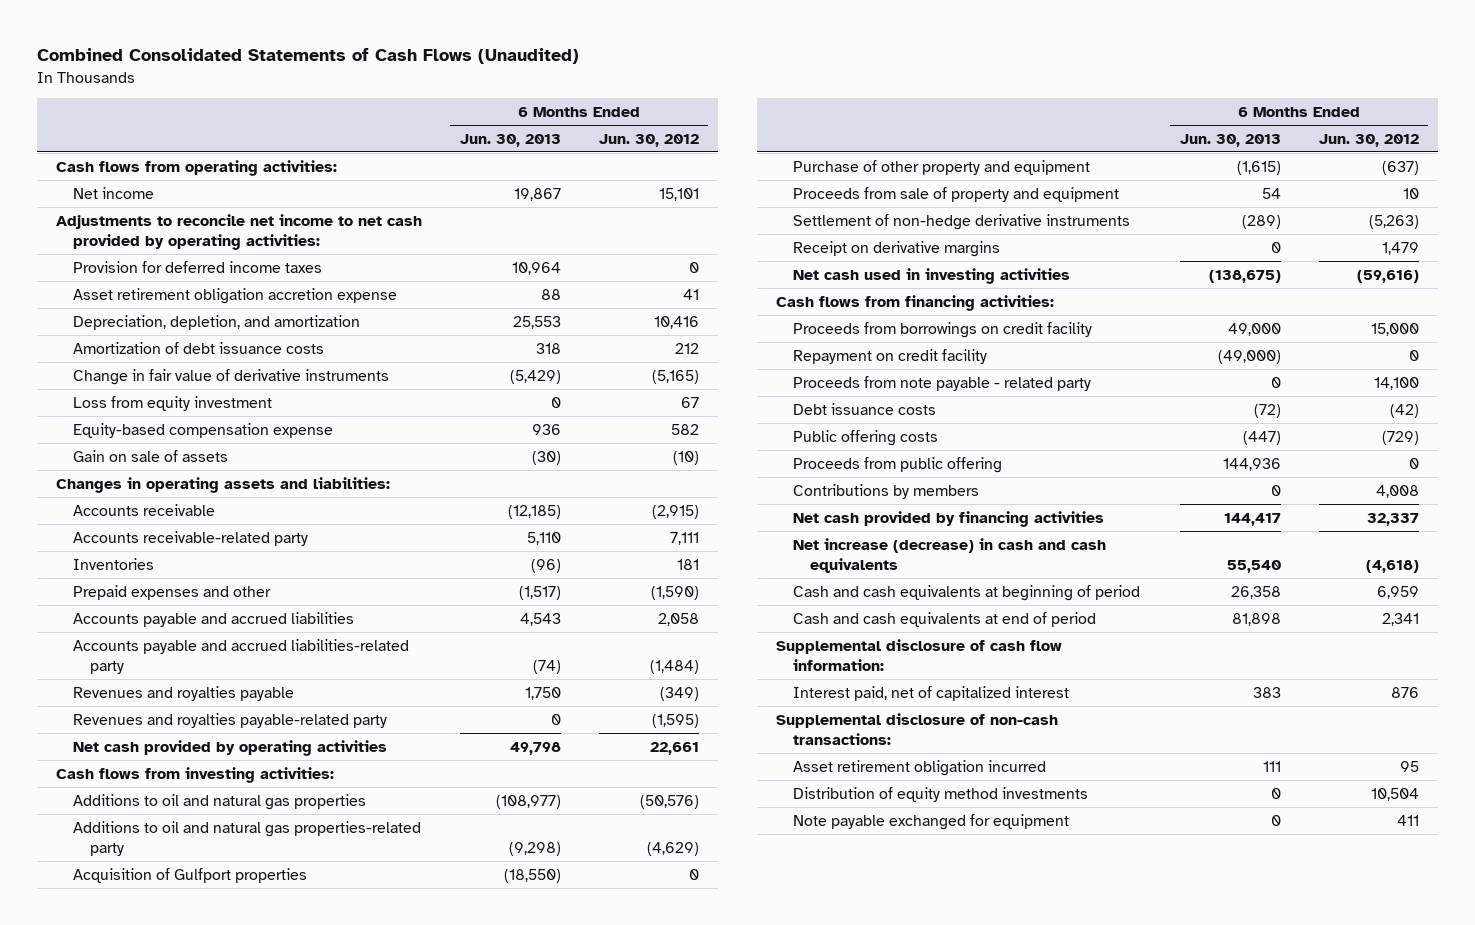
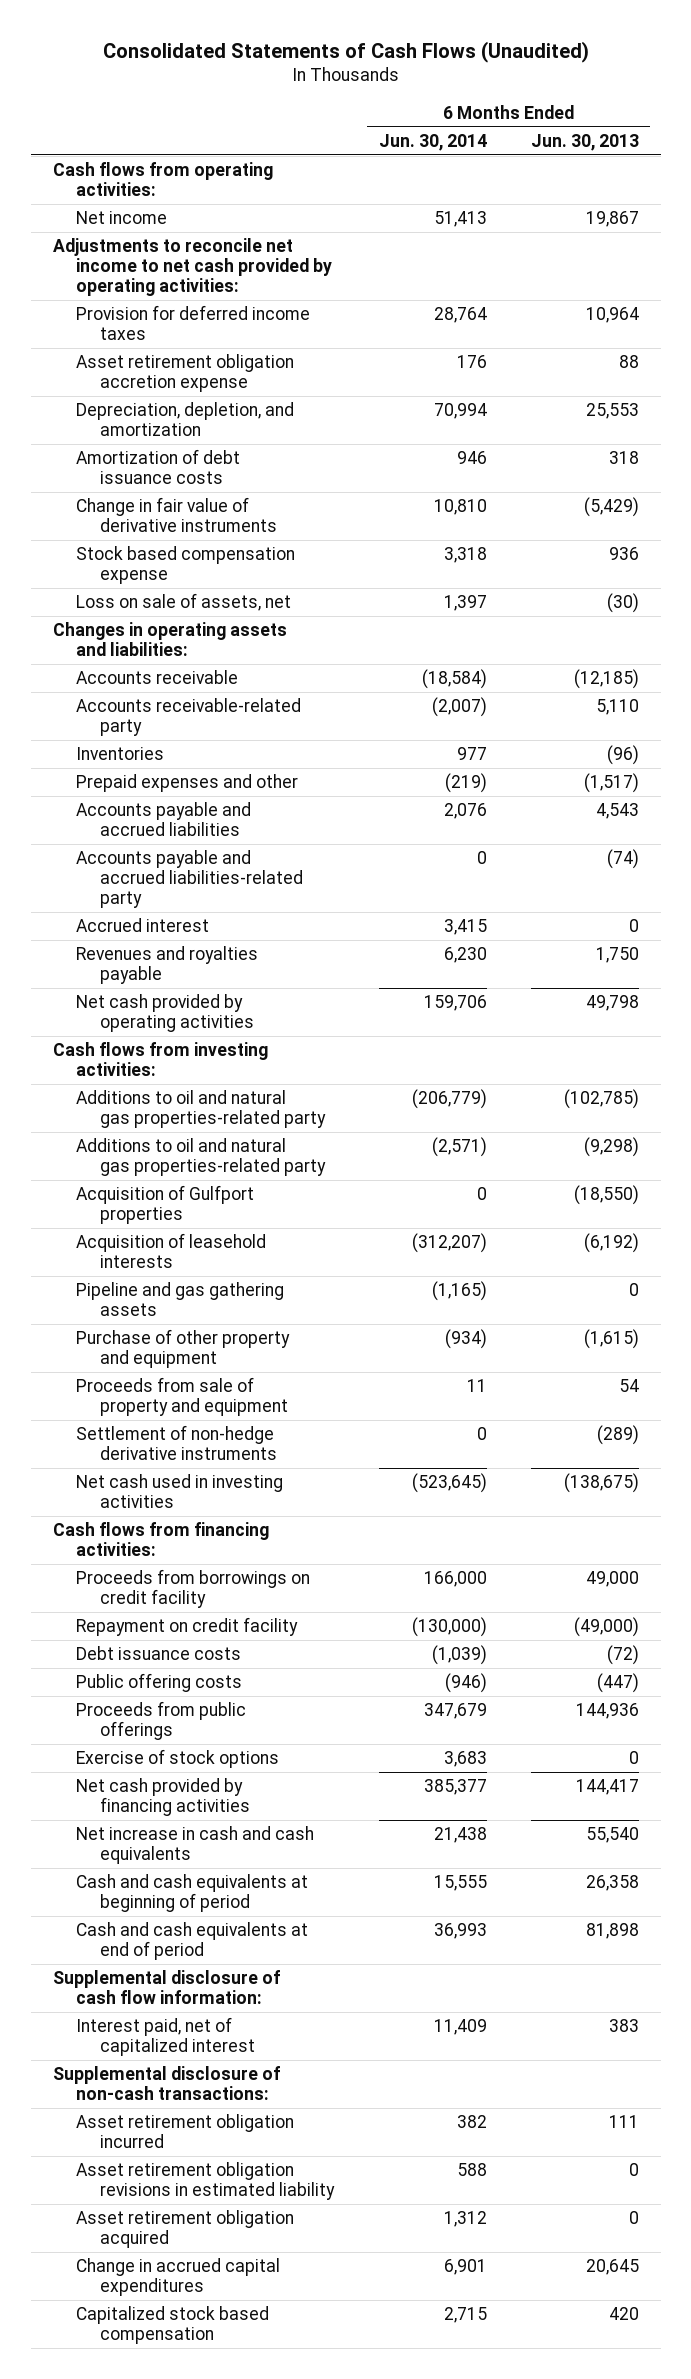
[37,48,580,65] Combined Consolidated Statements of Cash Flows (Unaudited) -> [102,40,589,63] Consolidated Statements of Cash Flows (Unaudited)
[598,133,699,147] Jun. 30, 2012 -> none
none -> [378,133,487,151] Jun. 30, 2014
[73,395,273,411] Loss from equity investment -> none
[73,422,334,438] Equity-based compensation expense -> [76,546,296,585] Stock based compensation expense
[73,449,229,462] Gain on sale of assets -> [76,593,292,612] Loss on sale of assets, net
none -> [76,918,210,933] Accrued interest
[73,712,388,728] Revenues and royalties payable-related party -> none
[73,793,367,810] Additions to oil and natural gas properties -> [76,1090,327,1129] Additions to oil and natural gas properties-related party
[495,794,561,809] (108,977) -> [563,1089,639,1110] (102,785)
none -> [76,1233,267,1269] Acquisition of leasehold interests
none -> [76,1282,285,1317] Pipeline and gas gathering assets
[793,240,1001,257] Receipt on derivative margins -> none
[793,375,1092,391] Proceeds from note payable - related party -> none
[793,483,980,499] Contributions by members -> none
[793,456,1003,473] Proceeds from public offering -> [76,1701,247,1741] Proceeds from public offerings
none -> [76,1749,280,1769] Exercise of stock options
[793,537,1107,573] Net increase (decrease) in cash and cash equivalents -> [76,1826,315,1865] Net increase in cash and cash equivalents
[793,786,1089,802] Distribution of equity method investments -> none
[793,813,1070,830] Note payable exchanged for equipment -> none
none -> [76,2162,336,2201] Asset retirement obligation revisions in estimated liability
none -> [76,2210,295,2249] Asset retirement obligation acquired
none -> [76,2258,281,2297] Change in accrued capital expenditures
none -> [76,2306,270,2345] Capitalized stock based compensation

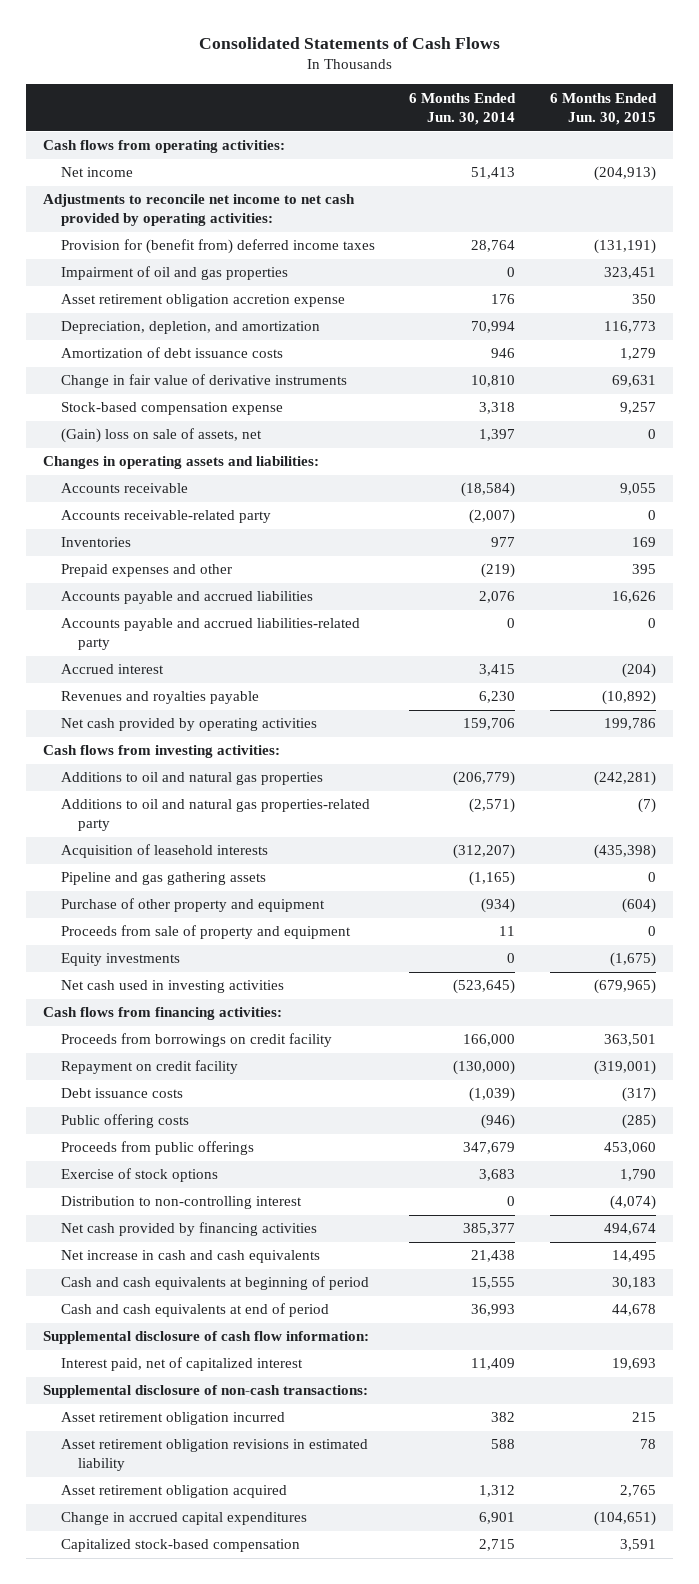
[102,40,589,63] Consolidated Statements of Cash Flows (Unaudited) -> [198,37,500,50] Consolidated Statements of Cash Flows
[530,133,639,151] Jun. 30, 2013 -> none
none -> [550,92,658,125] 6 Months Ended Jun. 30, 2015
[76,305,311,341] Provision for deferred income taxes -> [60,239,375,255] Provision for (benefit from) deferred income taxes
none -> [60,266,288,281] Impairment of oil and gas properties
[76,546,296,585] Stock based compensation expense -> [60,402,283,416] Stock-based compensation expense
[76,593,292,612] Loss on sale of assets, net -> [60,428,262,444] (Gain) loss on sale of assets, net
[76,1090,327,1129] Additions to oil and natural gas properties-related party -> [60,772,323,786] Additions to oil and natural gas properties
[76,1185,255,1225] Acquisition of Gulfport properties -> none
[76,1425,278,1461] Settlement of non-hedge derivative instruments -> none
none -> [60,953,180,967] Equity investments
none -> [60,1196,302,1210] Distribution to non-controlling interest
[76,2306,270,2345] Capitalized stock based compensation -> [60,1539,300,1553] Capitalized stock-based compensation

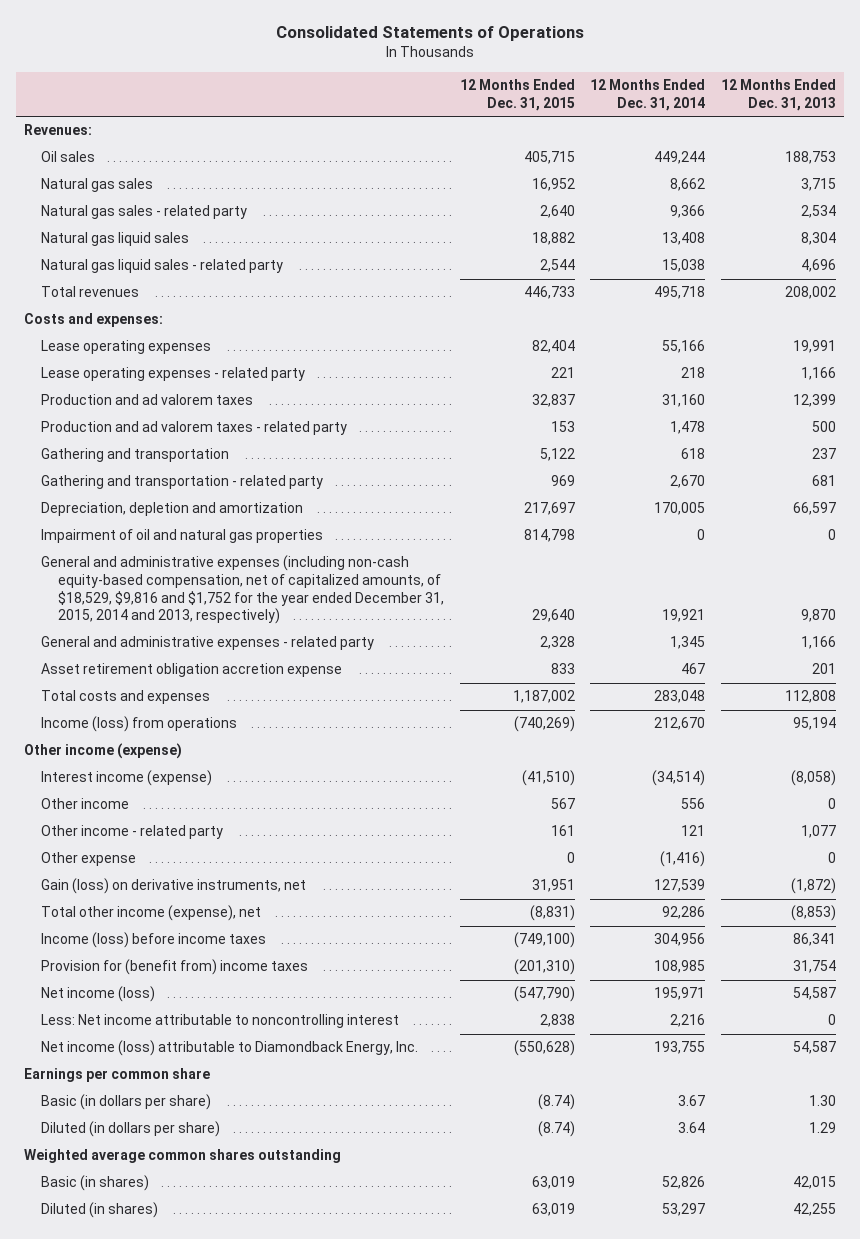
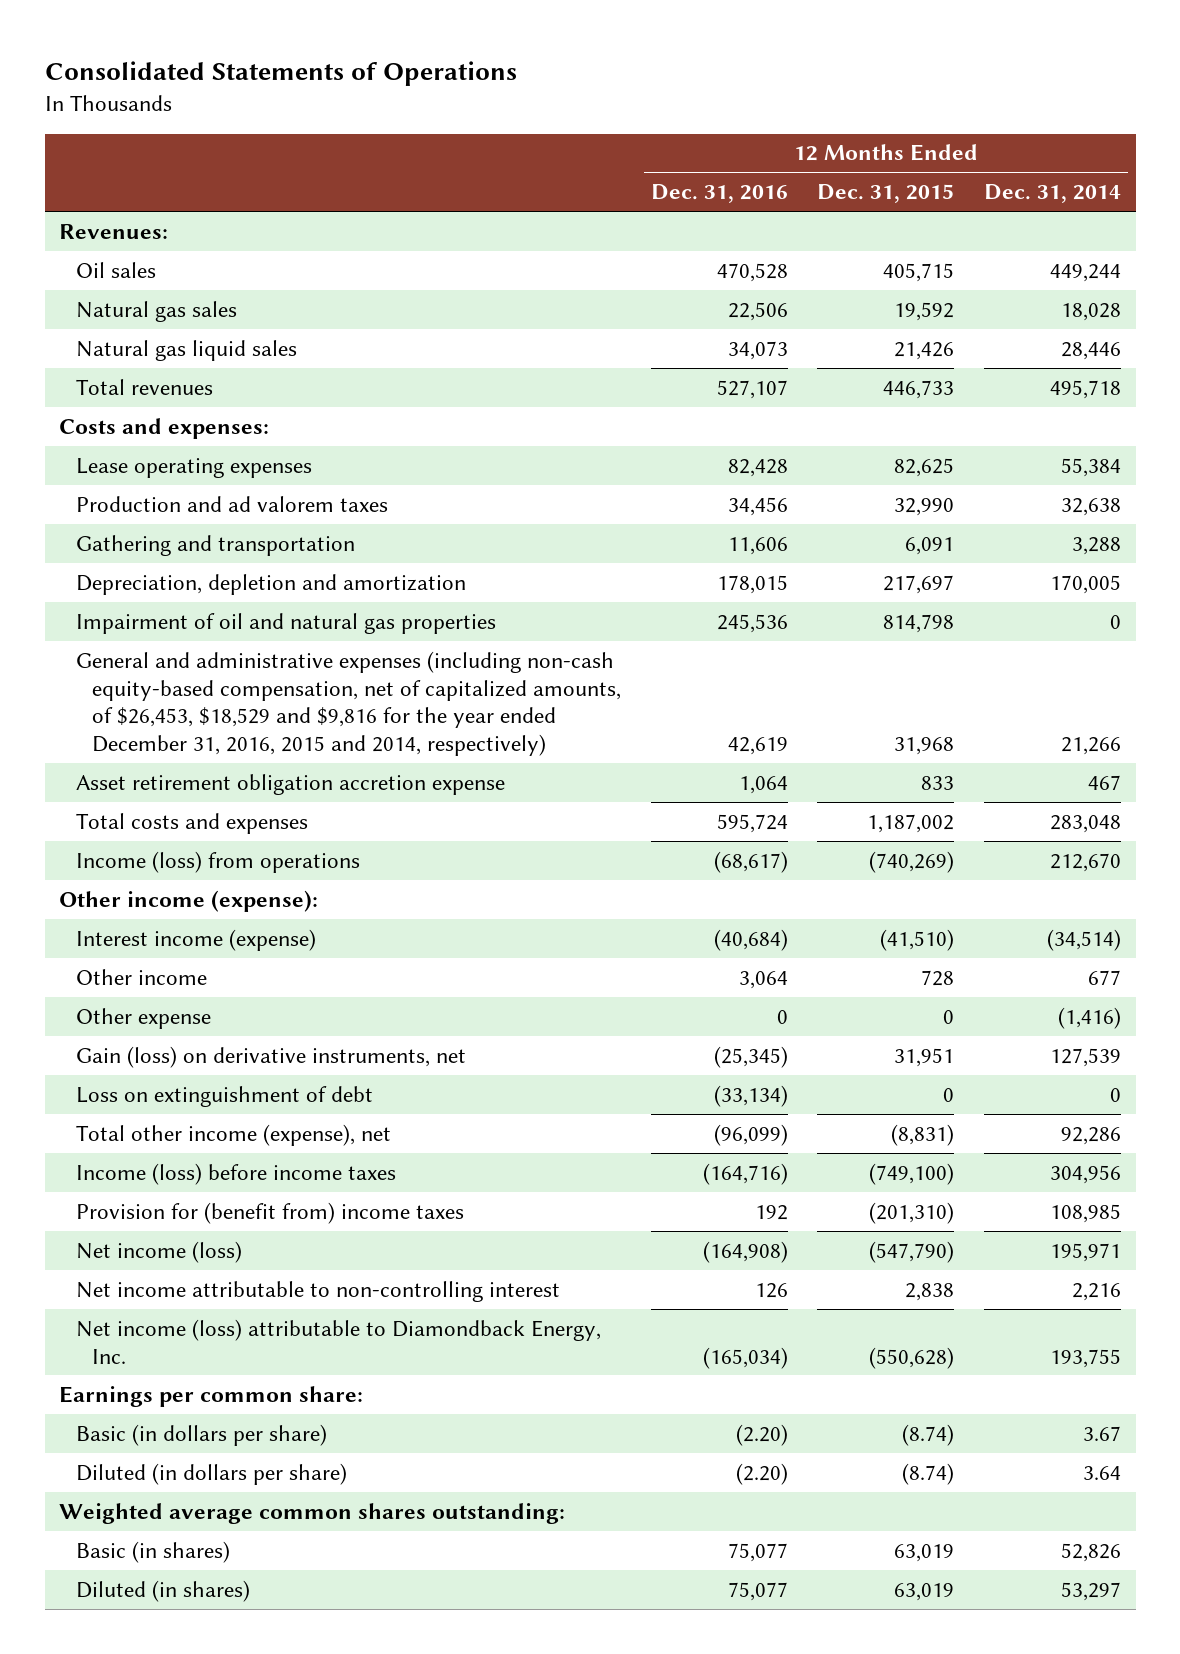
[721,79,837,111] 12 Months Ended Dec. 31, 2013 -> none
none -> [650,184,788,204] Dec. 31, 2016
[40,205,247,220] Natural gas sales - related party -> none
[40,259,283,274] Natural gas liquid sales - related party -> none
[531,178,575,192] 16,952 -> [894,301,955,321] 19,592
[670,178,706,192] 8,662 -> [1060,302,1121,321] 18,028
[531,232,575,246] 18,882 -> [894,341,955,360] 21,426
[662,232,706,246] 13,408 -> [1060,341,1121,360] 28,446
[40,367,305,382] Lease operating expenses - related party -> none
[40,421,347,436] Production and ad valorem taxes - related party -> none
[40,475,323,490] Gathering and transportation - related party -> none
[531,340,575,354] 82,404 -> [894,457,955,477] 82,625
[662,340,706,354] 55,166 -> [1060,457,1121,477] 55,384
[531,394,575,408] 32,837 -> [894,497,955,516] 32,990
[662,394,706,408] 31,160 -> [1060,497,1121,516] 32,638
[539,448,575,462] 5,122 -> [905,536,955,555] 6,091
[681,448,706,460] 618 -> [1071,536,1121,555] 3,288
[40,636,374,651] General and administrative expenses - related party -> none
[40,555,444,625] General and administrative expenses (including non-cash equity-based compensation, net of capitalized amounts, of $18,529, $9,816 and $1,752 for the year ended December 31, 2015, 2014 and 2013, respectively) -> [75,650,622,757] General and administrative expenses (including non-cash equity-based compensation, net of capitalized amounts, of $26,453, $18,529 and $9,816 for the year ended December 31, 2016, 2015 and 2014, respectively)
[531,609,575,623] 29,640 -> [894,737,955,756] 31,968
[662,609,706,623] 19,921 -> [1060,737,1121,756] 21,266
[24,743,183,760] Other income (expense) -> [59,889,319,912] Other income (expense):
[40,825,223,840] Other income - related party -> none
[550,798,575,810] 567 -> [921,969,955,986] 728
[681,798,706,810] 556 -> [1087,969,1121,985] 677
none -> [75,1085,373,1107] Loss on extinguishment of debt
[40,1014,399,1029] Less: Net income attributable to noncontrolling interest -> [75,1280,560,1302] Net income attributable to non-controlling interest
[24,1068,211,1083] Earnings per common share -> [59,1385,364,1407] Earnings per common share:
[24,1149,342,1164] Weighted average common shares outstanding -> [59,1502,566,1524] Weighted average common shares outstanding:

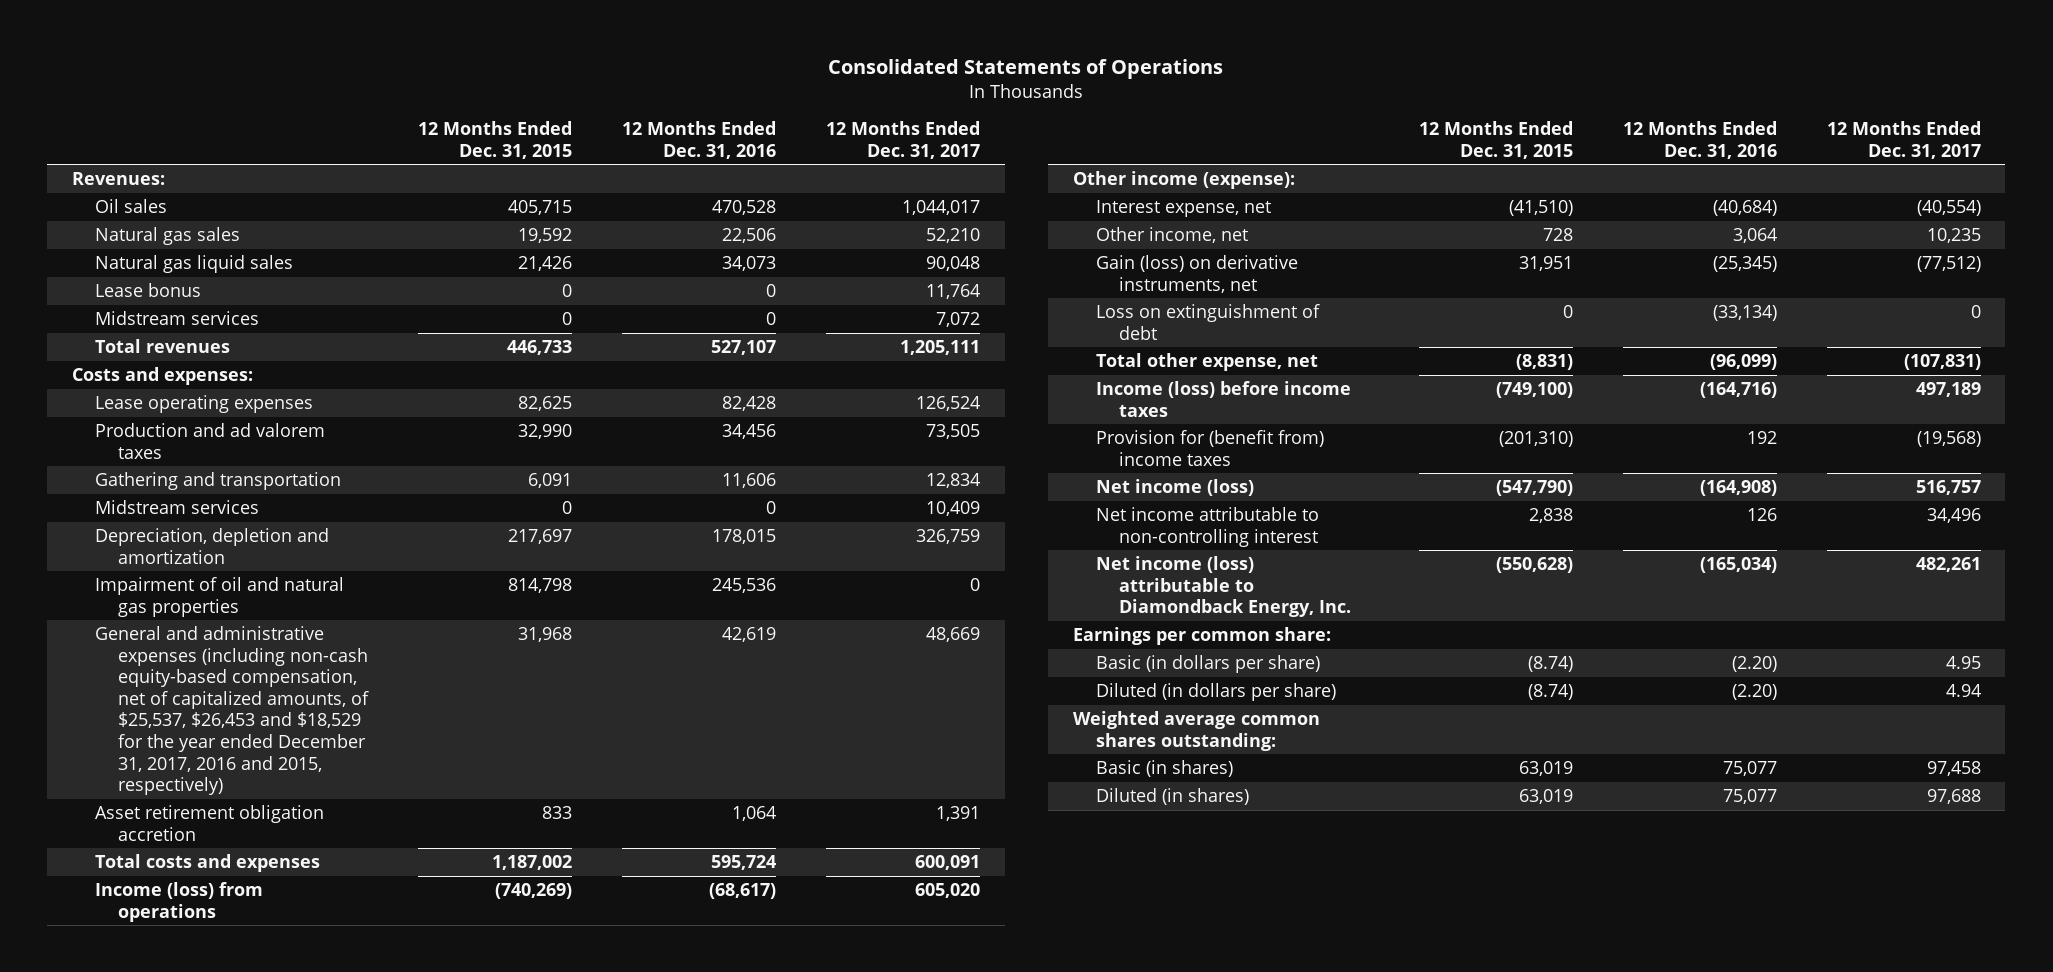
[983,184,1121,204] Dec. 31, 2014 -> none
none -> [825,121,980,159] 12 Months Ended Dec. 31, 2017
none -> [95,283,202,298] Lease bonus
none -> [95,311,260,326] Midstream services
none -> [95,500,260,515] Midstream services
[75,650,622,757] General and administrative expenses (including non-cash equity-based compensation, net of capitalized amounts, of $26,453, $18,529 and $9,816 for the year ended December 31, 2016, 2015 and 2014, respectively) -> [95,626,370,796] General and administrative expenses (including non-cash equity-based compensation, net of capitalized amounts, of $25,537, $26,453 and $18,529 for the year ended December 31, 2017, 2016 and 2015, respectively)
[75,773,505,795] Asset retirement obligation accretion expense -> [95,805,325,841] Asset retirement obligation accretion
[75,1007,211,1029] Other expense -> none
[75,928,316,951] Interest income (expense) -> [1095,200,1271,218] Interest expense, net
[75,968,207,985] Other income -> [1095,227,1248,244] Other income, net
[75,1123,391,1146] Total other income (expense), net -> [1095,353,1318,372] Total other expense, net

